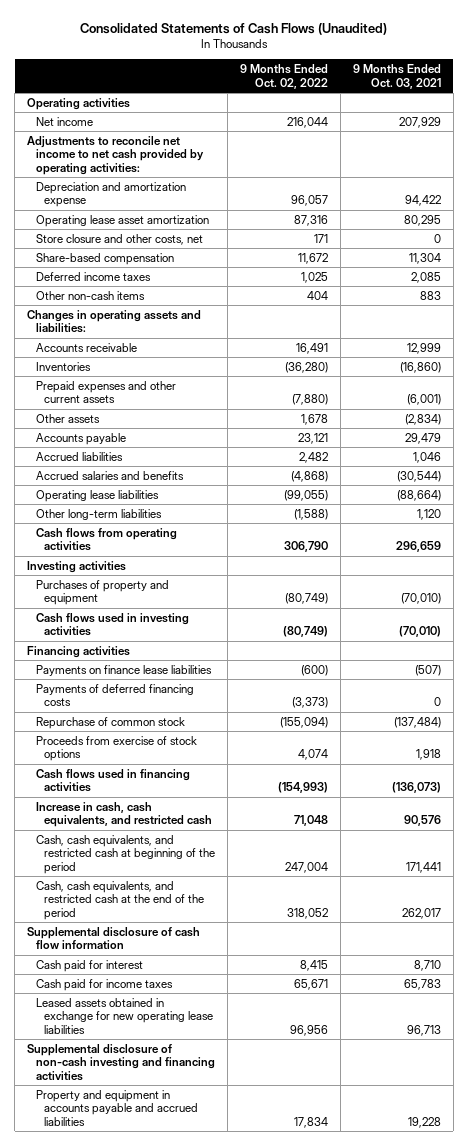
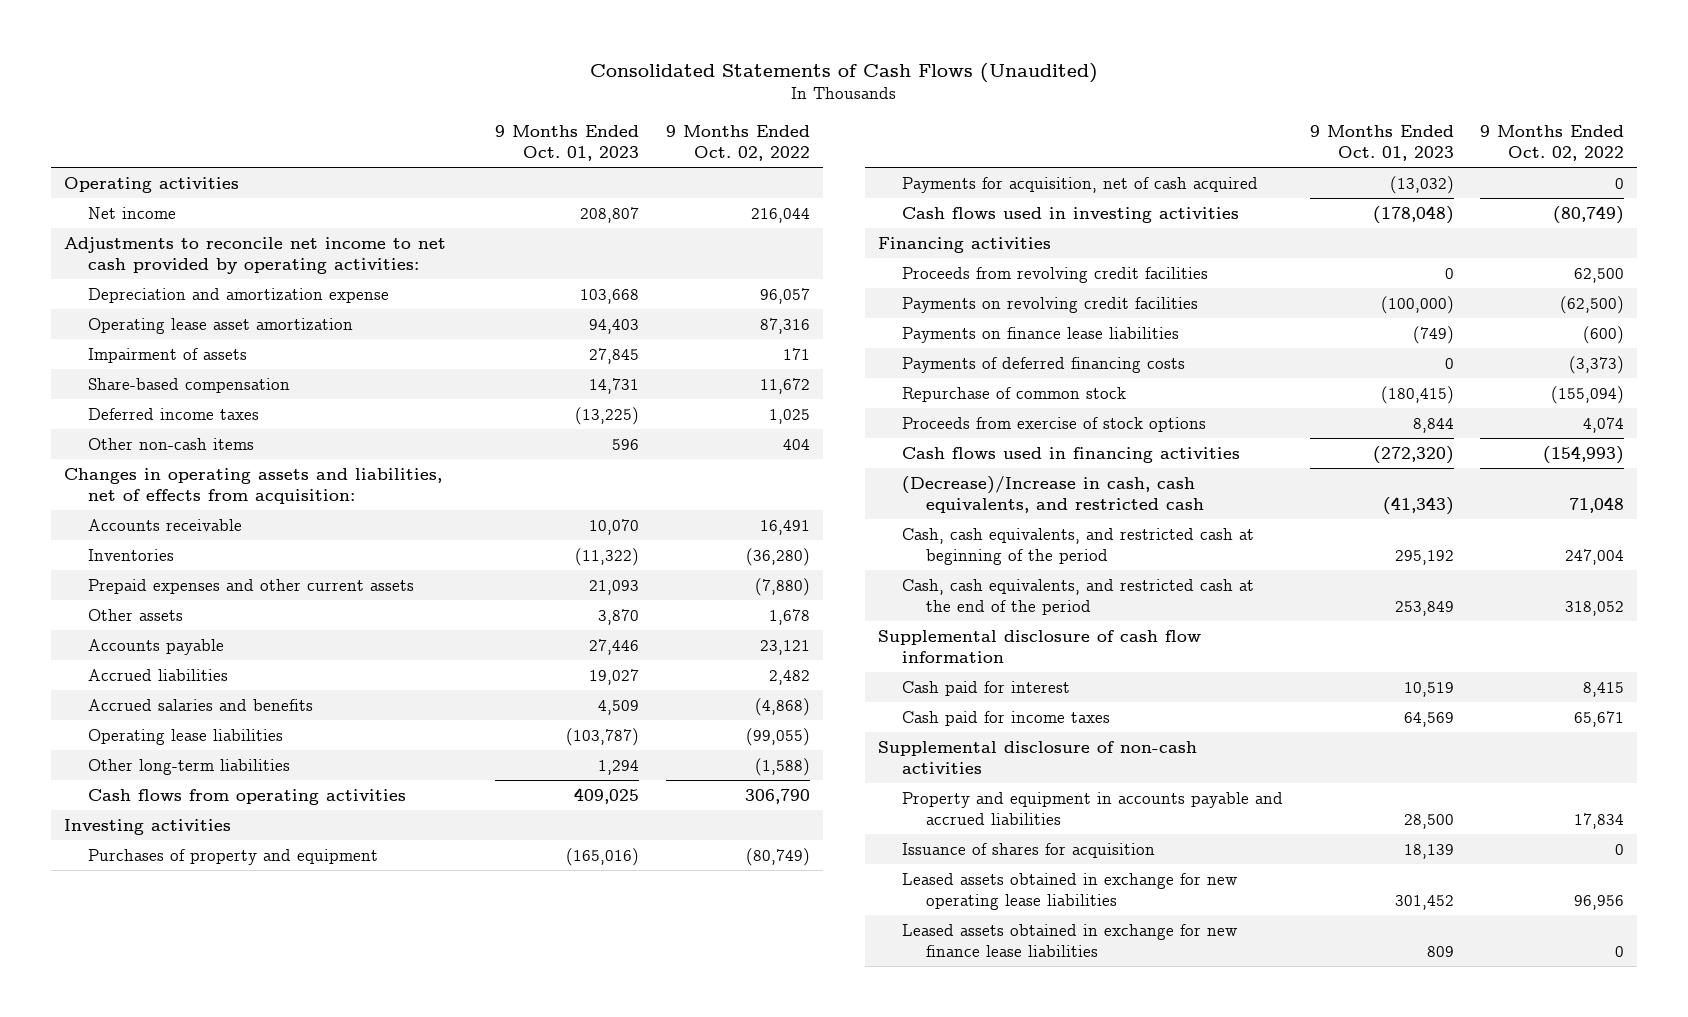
[352,64,441,89] 9 Months Ended Oct. 03, 2021 -> none
none -> [495,124,640,162] 9 Months Ended Oct. 01, 2023
[35,233,203,245] Store closure and other costs, net -> [88,347,248,363] Impairment of assets
[27,309,202,334] Changes in operating assets and liabilities: -> [64,467,443,505] Changes in operating assets and liabilities, net of effects from acquisition:
none -> [902,176,1259,193] Payments for acquisition, net of cash acquired
none -> [902,266,1209,283] Proceeds from revolving credit facilities
none -> [902,296,1199,313] Payments on revolving credit facilities
[35,801,213,828] Increase in cash, cash equivalents, and restricted cash -> [902,475,1204,514] (Decrease)/Increase in cash, cash equivalents, and restricted cash
[27,1043,215,1081] Supplemental disclosure of non-cash investing and financing activities -> [878,740,1198,775] Supplemental disclosure of non-cash activities
none -> [902,842,1156,858] Issuance of shares for acquisition
[35,997,214,1034] Leased assets obtained in exchange for new operating lease liabilities -> [902,872,1239,911] Leased assets obtained in exchange for new operating lease liabilities
none -> [902,923,1239,958] Leased assets obtained in exchange for new finance lease liabilities

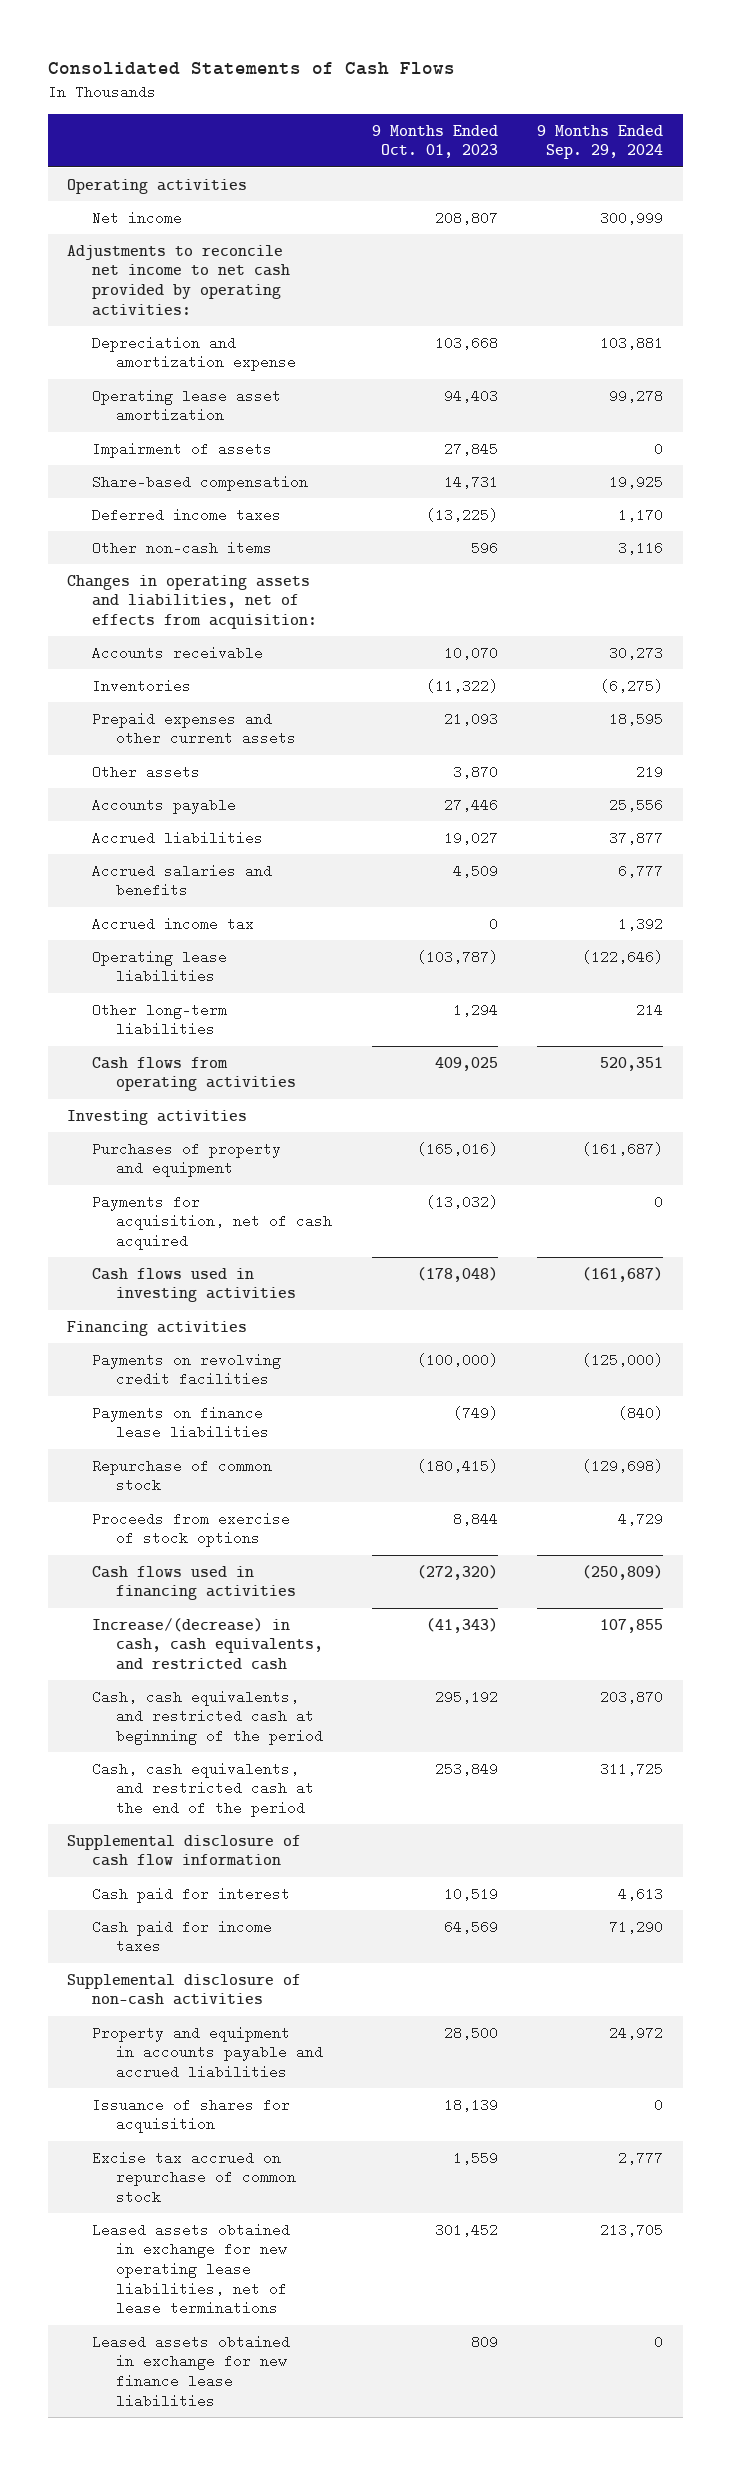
[590,62,1099,83] Consolidated Statements of Cash Flows (Unaudited) -> [47,62,455,76] Consolidated Statements of Cash Flows
[665,124,810,162] 9 Months Ended Oct. 02, 2022 -> none
none -> [537,124,664,160] 9 Months Ended Sep. 29, 2024
none -> [91,916,254,931] Accrued income tax
[902,266,1209,283] Proceeds from revolving credit facilities -> none
[902,356,1186,373] Payments of deferred financing costs -> none
[902,475,1204,514] (Decrease)/Increase in cash, cash equivalents, and restricted cash -> [91,1617,324,1671] Increase/(decrease) in cash, cash equivalents, and restricted cash
none -> [91,2150,297,2205] Excise tax accrued on repurchase of common stock
[902,872,1239,911] Leased assets obtained in exchange for new operating lease liabilities -> [91,2222,290,2316] Leased assets obtained in exchange for new operating lease liabilities, net of lease terminations

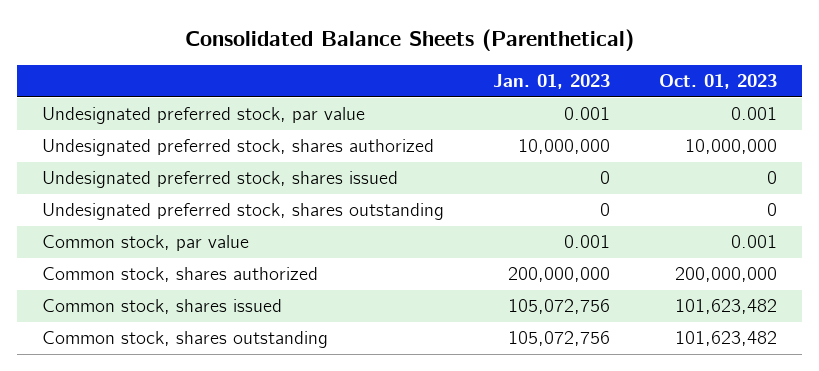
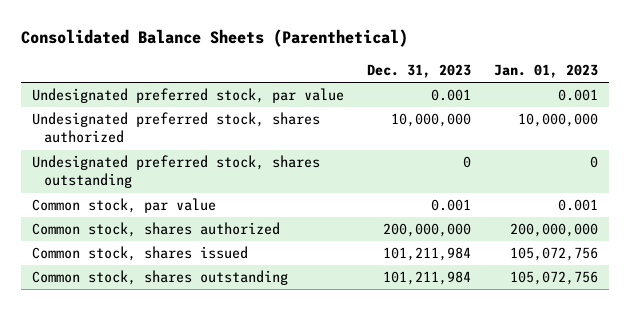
[659,74,778,90] Oct. 01, 2023 -> none
none -> [367,64,472,79] Dec. 31, 2023
[41,171,398,189] Undesignated preferred stock, shares issued -> none

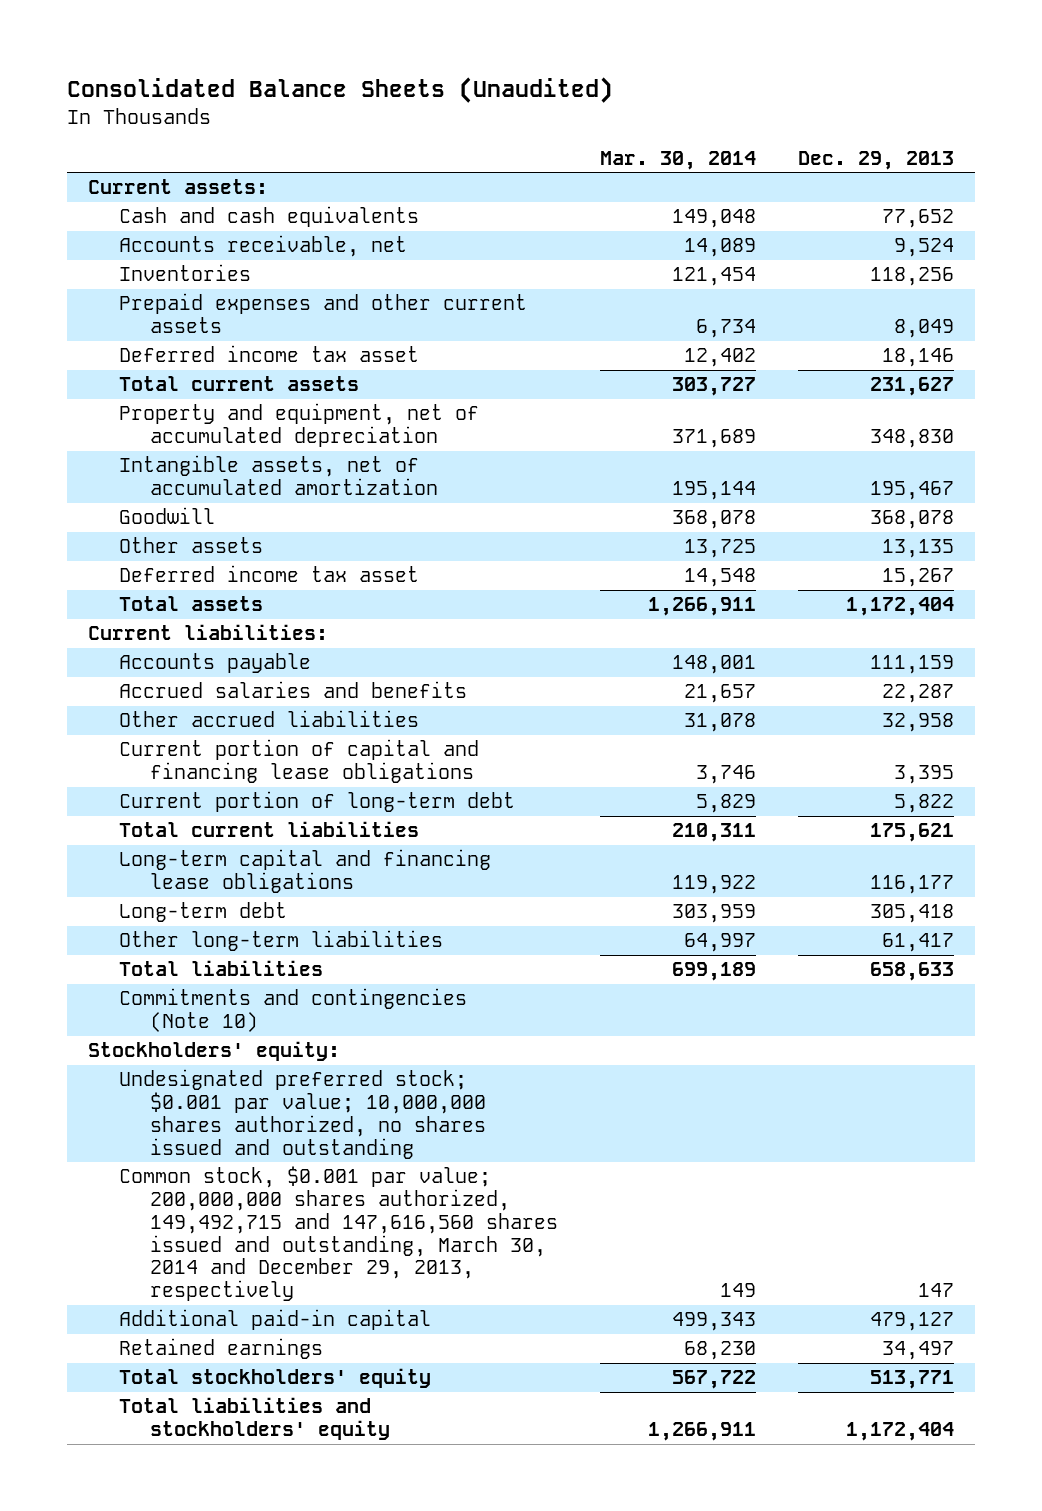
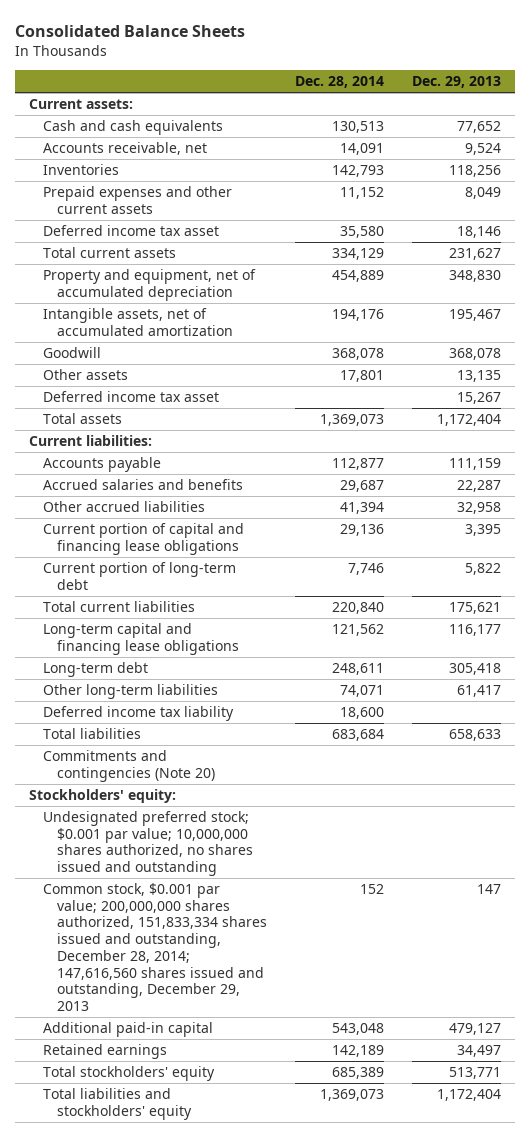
[66,77,613,104] Consolidated Balance Sheets (Unaudited) -> [15,25,246,38] Consolidated Balance Sheets
[599,150,756,170] Mar. 30, 2014 -> none
none -> [295,76,385,89] Dec. 28, 2014
none -> [43,706,235,722] Deferred income tax liability
[118,988,467,1033] Commitments and contingencies (Note 10) -> [43,750,216,782] Commitments and contingencies (Note 20)
[118,1166,558,1302] Common stock, $0.001 par value; 200,000,000 shares authorized, 149,492,715 and 147,616,560 shares issued and outstanding, March 30, 2014 and December 29, 2013, respectively -> [43,883,268,1011] Common stock, $0.001 par value; 200,000,000 shares authorized, 151,833,334 shares issued and outstanding, December 28, 2014; 147,616,560 shares issued and outstanding, December 29, 2013

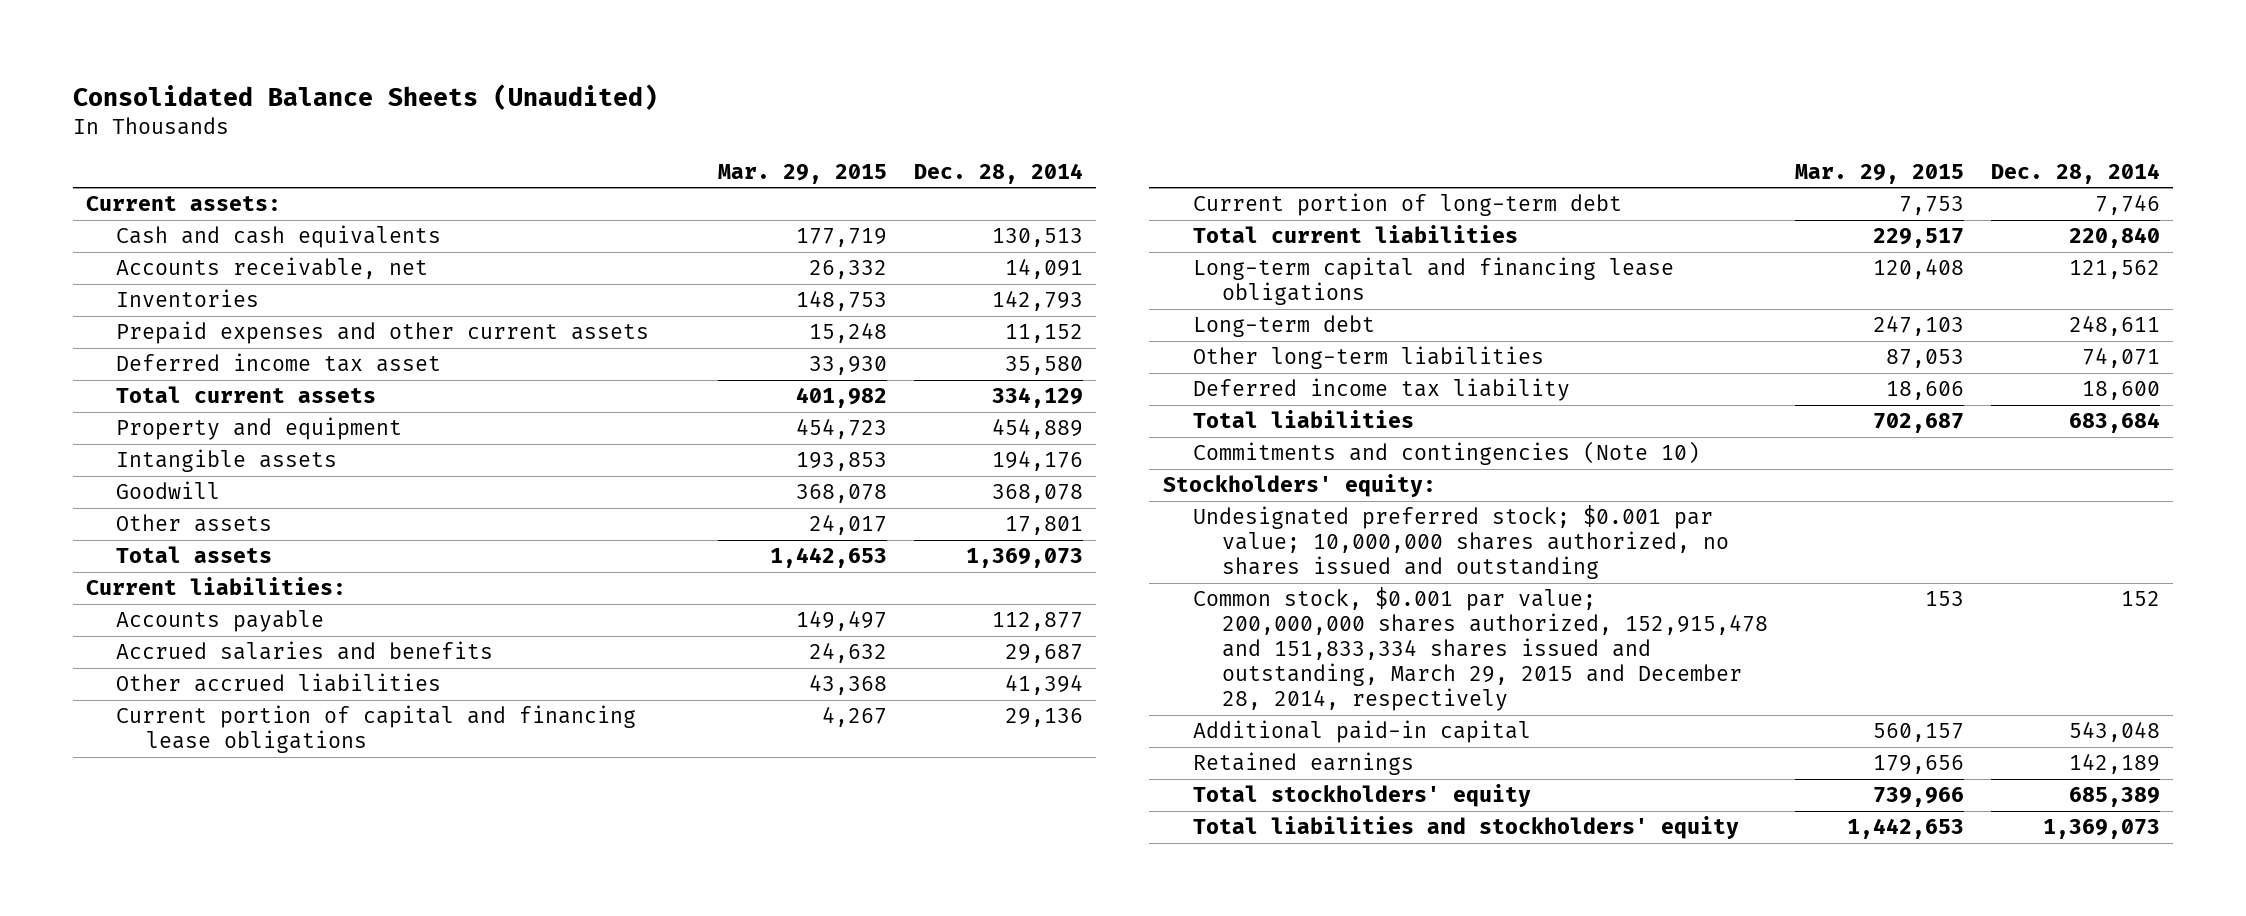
[15,25,246,38] Consolidated Balance Sheets -> [72,83,658,110] Consolidated Balance Sheets (Unaudited)
[411,76,501,89] Dec. 29, 2013 -> none
none -> [718,163,888,184] Mar. 29, 2015
[43,269,257,301] Property and equipment, net of accumulated depreciation -> [115,417,402,441] Property and equipment
[43,308,234,336] Intangible assets, net of accumulated amortization -> [115,449,337,473] Intangible assets
[43,391,220,403] Deferred income tax asset -> none
[43,750,216,782] Commitments and contingencies (Note 20) -> [1192,441,1700,466] Commitments and contingencies (Note 10)
[43,883,268,1011] Common stock, $0.001 par value; 200,000,000 shares authorized, 151,833,334 shares issued and outstanding, December 28, 2014; 147,616,560 shares issued and outstanding, December 29, 2013 -> [1192,587,1769,711] Common stock, $0.001 par value; 200,000,000 shares authorized, 152,915,478 and 151,833,334 shares issued and outstanding, March 29, 2015 and December 28, 2014, respectively

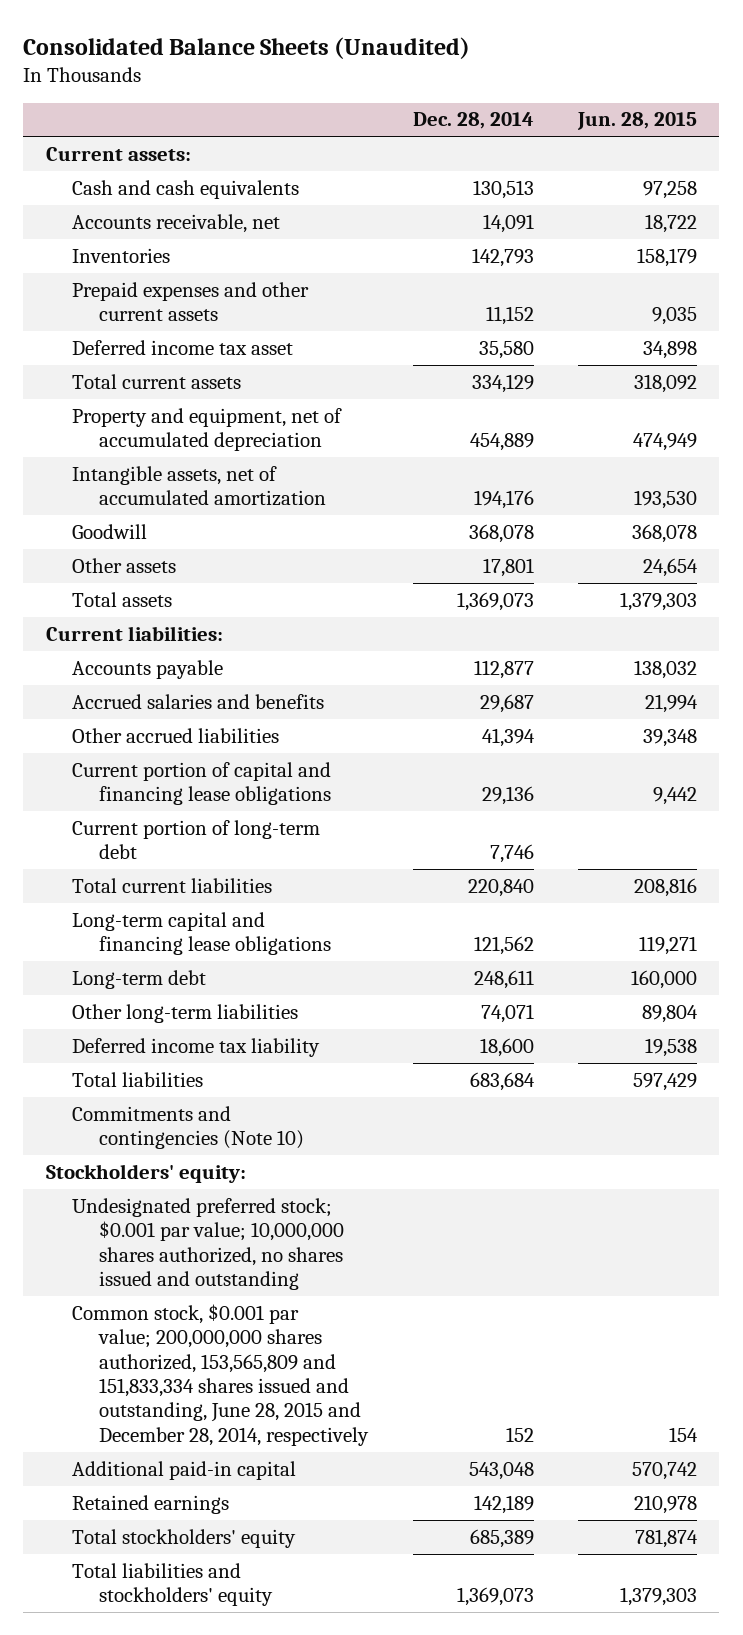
[718,163,888,184] Mar. 29, 2015 -> none
none -> [577,112,698,131] Jun. 28, 2015
[115,417,402,441] Property and equipment -> [72,407,343,452] Property and equipment, net of accumulated depreciation
[115,449,337,473] Intangible assets -> [72,465,326,507] Intangible assets, net of accumulated amortization
[1192,587,1769,711] Common stock, $0.001 par value; 200,000,000 shares authorized, 152,915,478 and 151,833,334 shares issued and outstanding, March 29, 2015 and December 28, 2014, respectively -> [72,1303,369,1446] Common stock, $0.001 par value; 200,000,000 shares authorized, 153,565,809 and 151,833,334 shares issued and outstanding, June 28, 2015 and December 28, 2014, respectively

